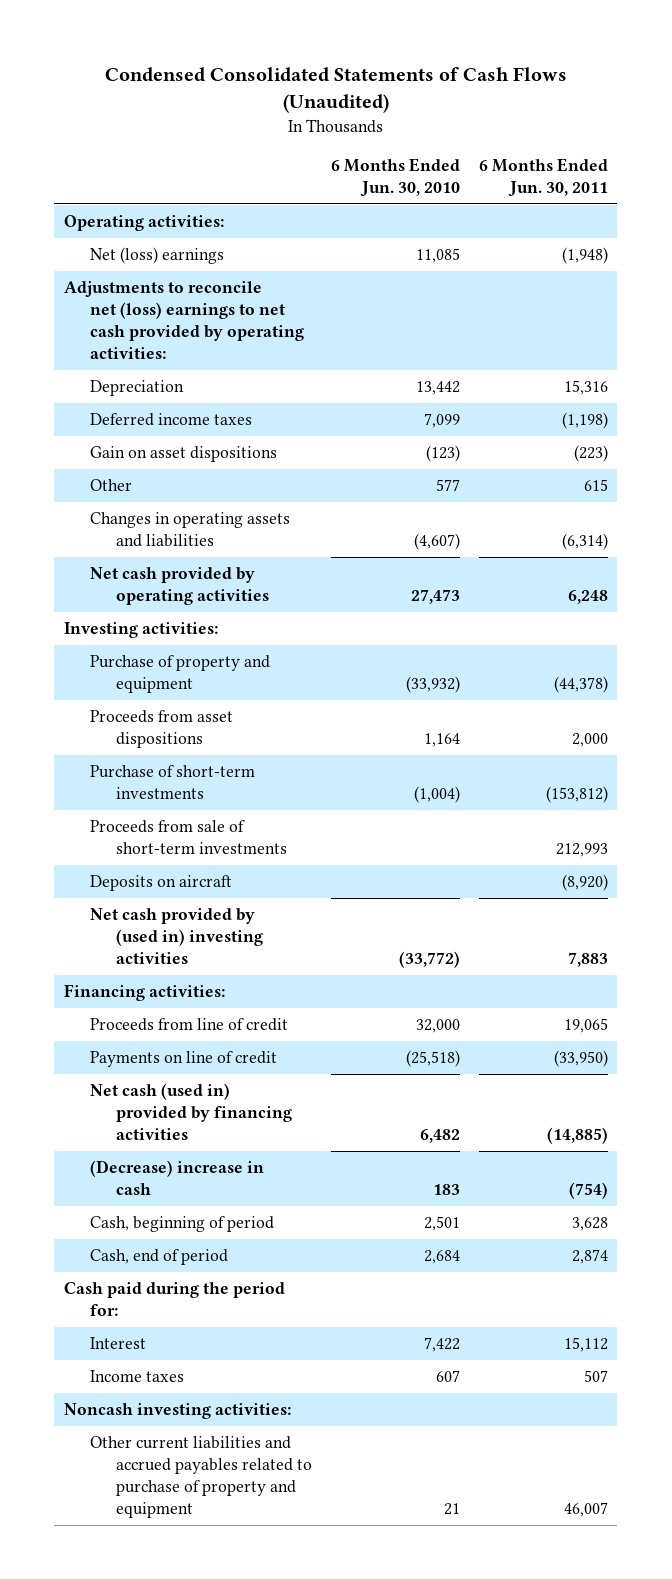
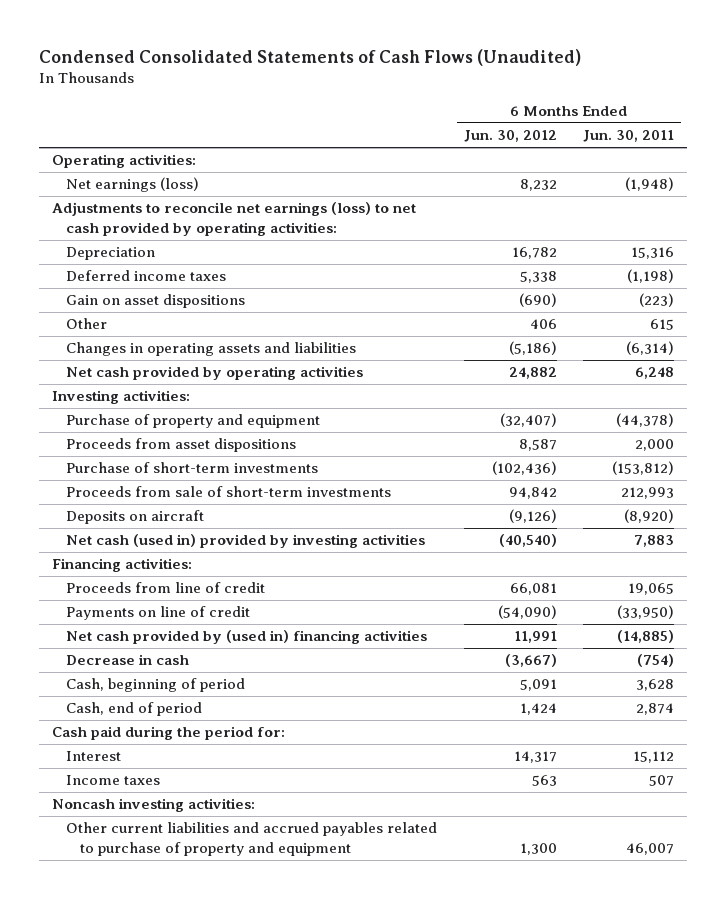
[330,157,460,198] 6 Months Ended Jun. 30, 2010 -> none
none -> [463,130,557,143] Jun. 30, 2012
[89,246,224,264] Net (loss) earnings -> [66,177,200,193] Net earnings (loss)
[63,280,304,360] Adjustments to reconcile net (loss) earnings to net cash provided by operating activities: -> [52,202,417,237] Adjustments to reconcile net earnings (loss) to net cash provided by operating activities:
[89,907,263,965] Net cash provided by (used in) investing activities -> [66,534,426,549] Net cash (used in) provided by investing activities
[89,1082,292,1141] Net cash (used in) provided by financing activities -> [66,630,428,645] Net cash provided by (used in) financing activities
[89,1159,264,1196] (Decrease) increase in cash -> [66,654,190,666] Decrease in cash

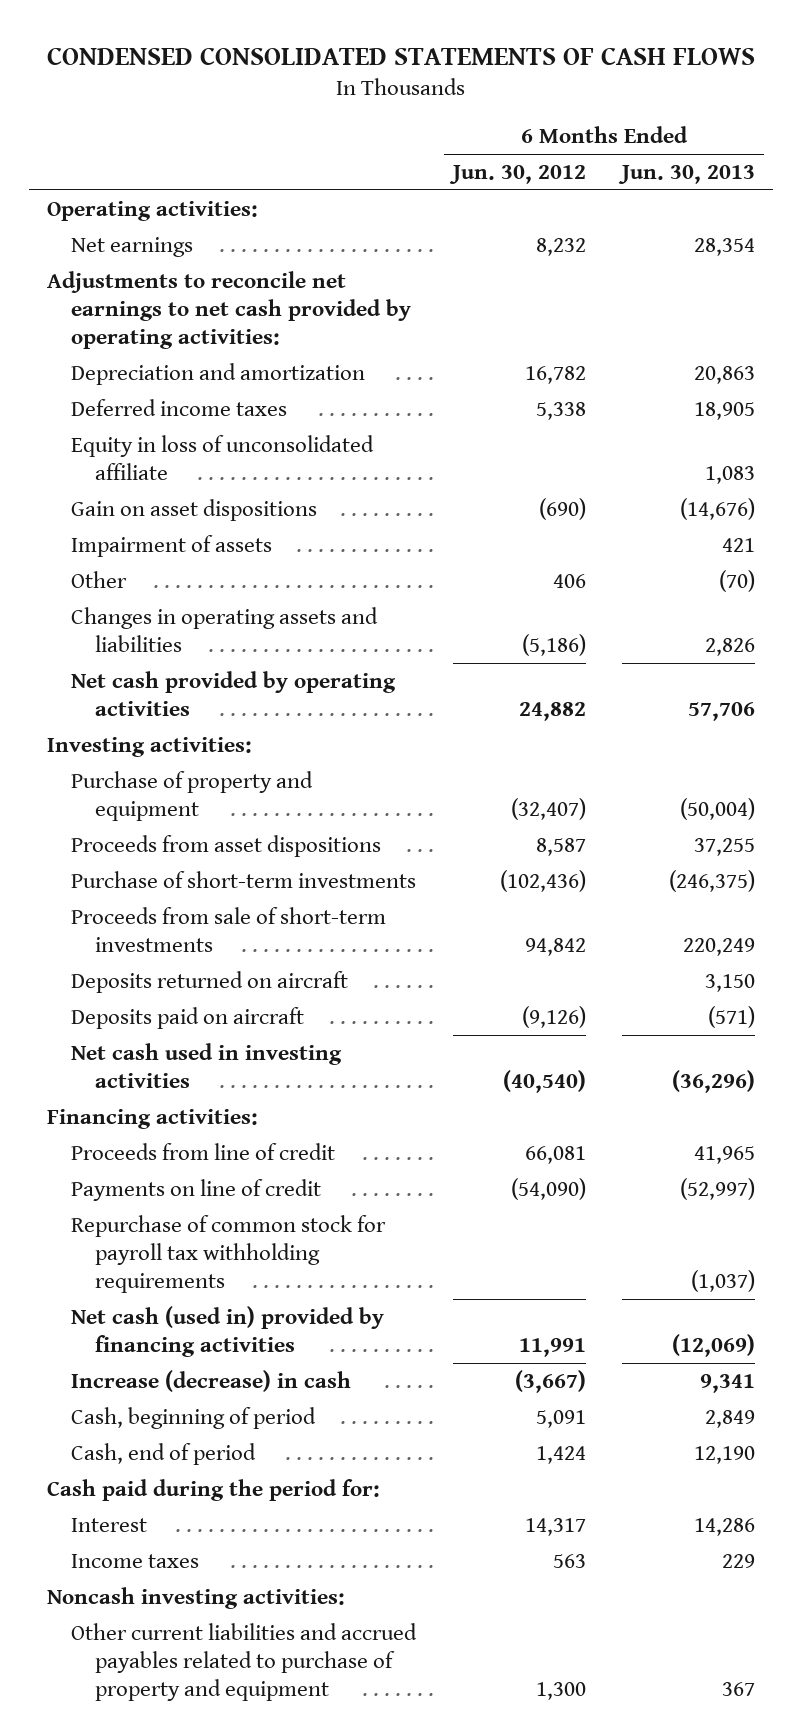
[39,48,582,66] Condensed Consolidated Statements of Cash Flows (Unaudited) -> [47,46,756,65] CONDENSED CONSOLIDATED STATEMENTS OF CASH FLOWS
[583,130,675,143] Jun. 30, 2011 -> none
none -> [617,164,755,184] Jun. 30, 2013
[66,177,200,193] Net earnings (loss) -> [71,236,194,257] Net earnings
[52,202,417,237] Adjustments to reconcile net earnings (loss) to net cash provided by operating activities: -> [47,270,412,350] Adjustments to reconcile net earnings to net cash provided by operating activities:
[66,247,156,261] Depreciation -> [71,362,366,385] Depreciation and amortization
none -> [71,434,375,481] Equity in loss of unconsolidated affiliate
none -> [71,534,273,557] Impairment of assets
none -> [71,970,349,993] Deposits returned on aircraft
[66,510,205,525] Deposits on aircraft -> [71,1006,305,1029] Deposits paid on aircraft
[66,534,426,549] Net cash (used in) provided by investing activities -> [71,1042,343,1089] Net cash used in investing activities
none -> [71,1214,387,1294] Repurchase of common stock for payroll tax withholding requirements
[66,630,428,645] Net cash provided by (used in) financing activities -> [71,1305,385,1358] Net cash (used in) provided by financing activities
[66,654,190,666] Decrease in cash -> [71,1369,352,1392] Increase (decrease) in cash

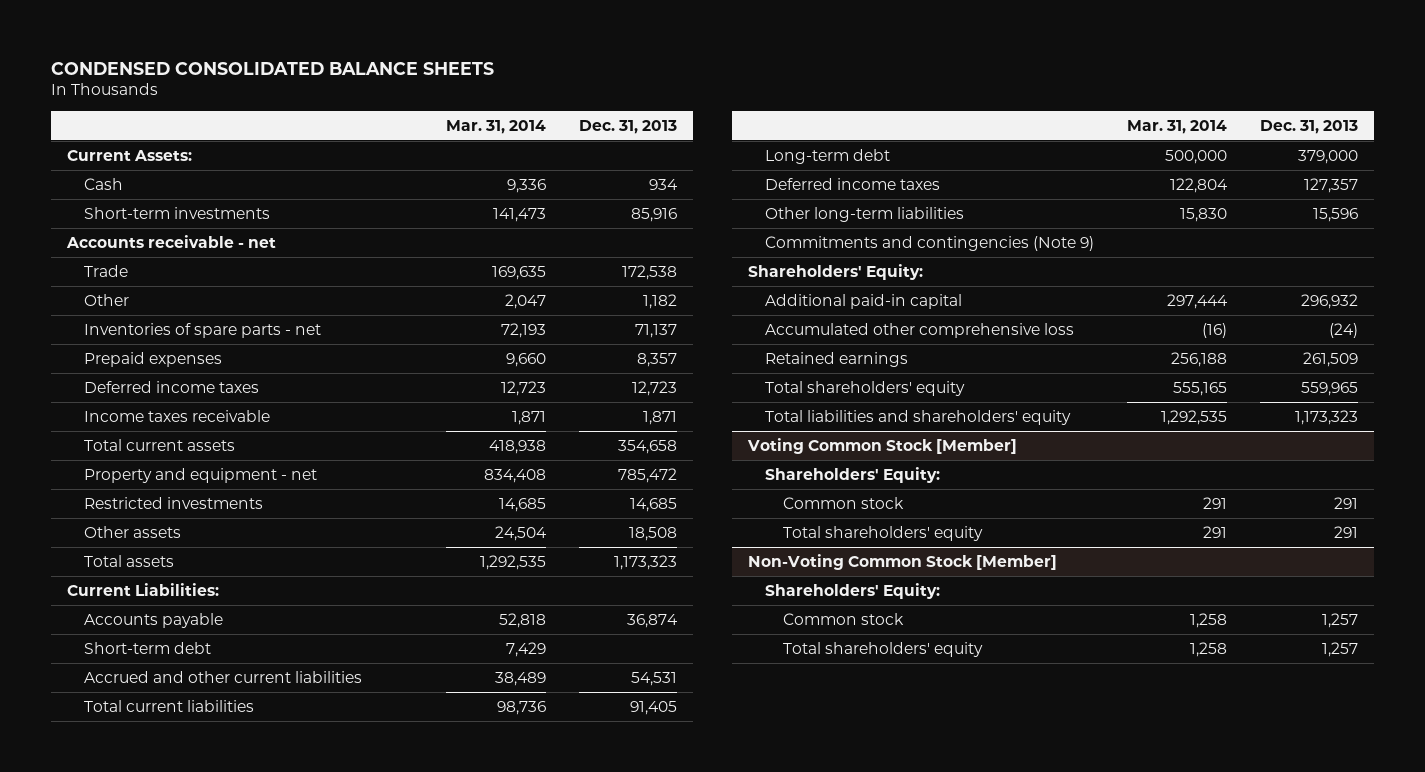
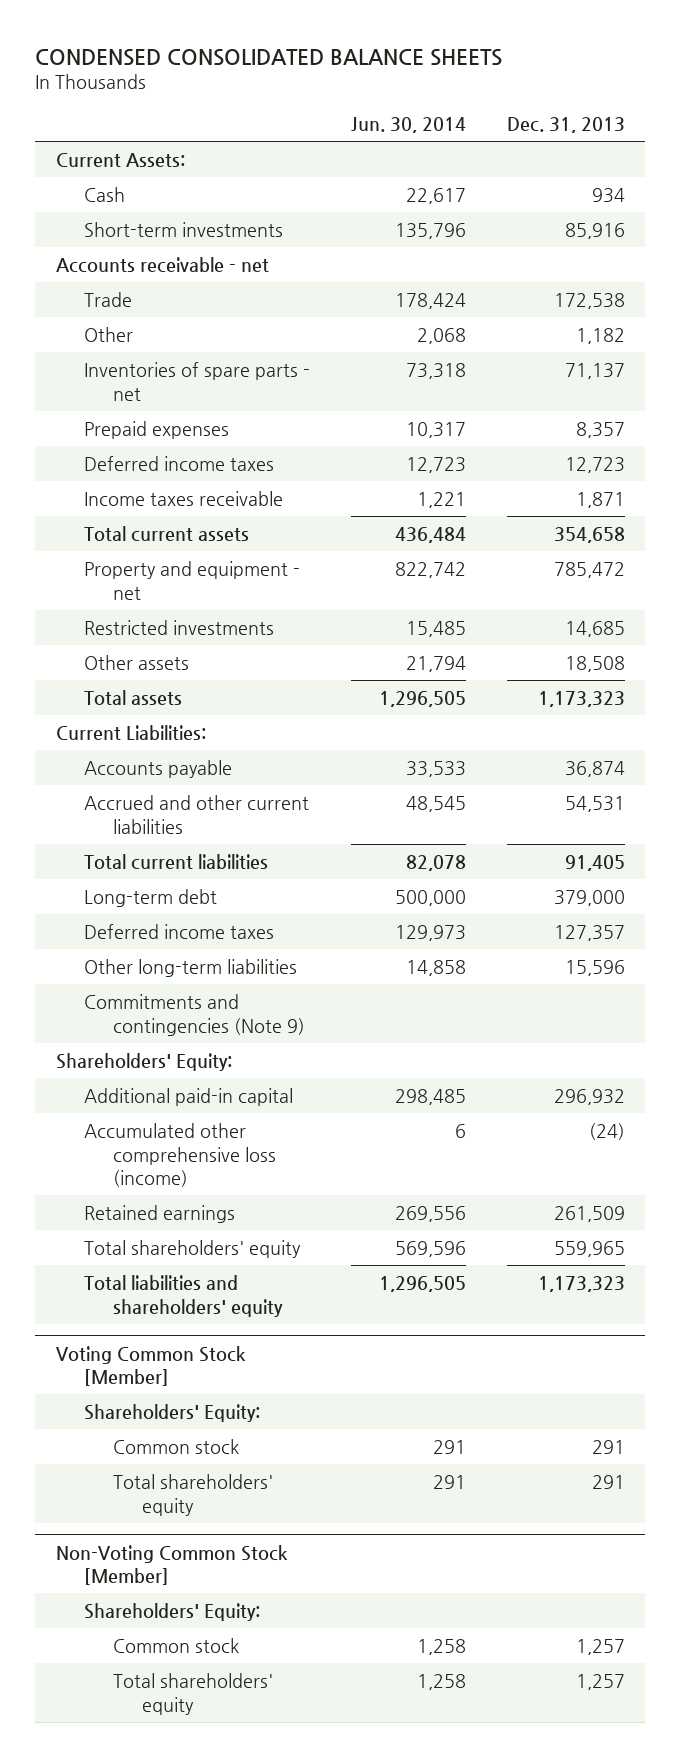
[446,119,547,134] Mar. 31, 2014 -> none
none -> [351,117,467,134] Jun. 30, 2014
[84,641,212,654] Short-term debt -> none
[765,322,1075,338] Accumulated other comprehensive loss -> [84,1122,277,1188] Accumulated other comprehensive loss (income)

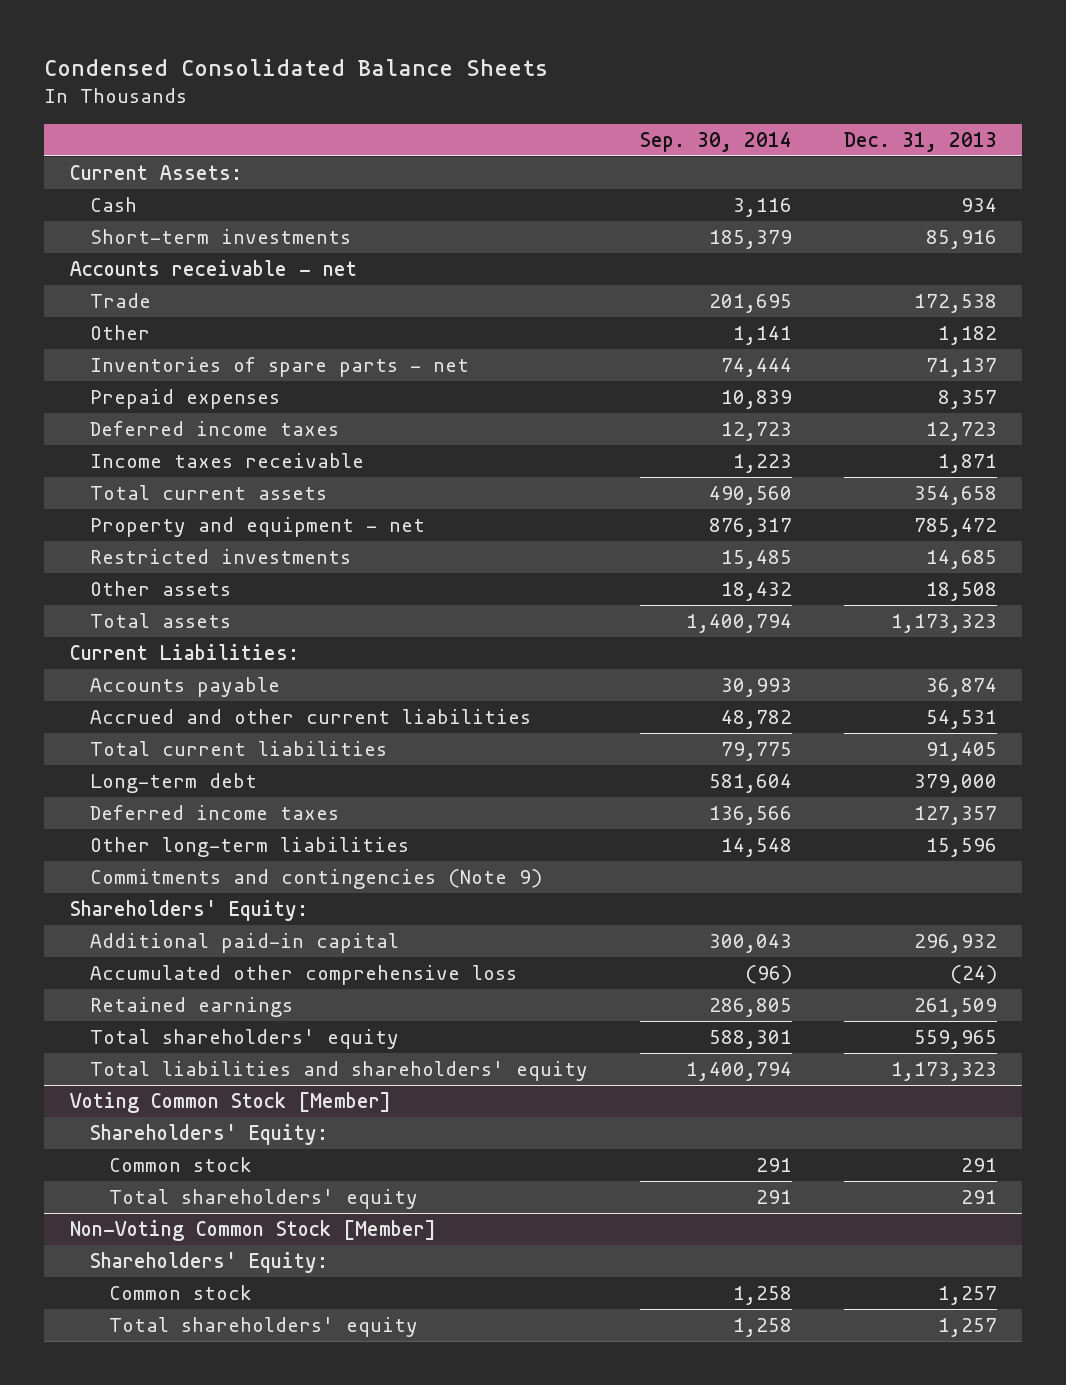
[35,48,503,66] CONDENSED CONSOLIDATED BALANCE SHEETS -> [43,58,548,76] Condensed Consolidated Balance Sheets
[351,117,467,134] Jun. 30, 2014 -> none
none -> [639,131,792,152] Sep. 30, 2014
[84,1122,277,1188] Accumulated other comprehensive loss (income) -> [89,965,517,986] Accumulated other comprehensive loss

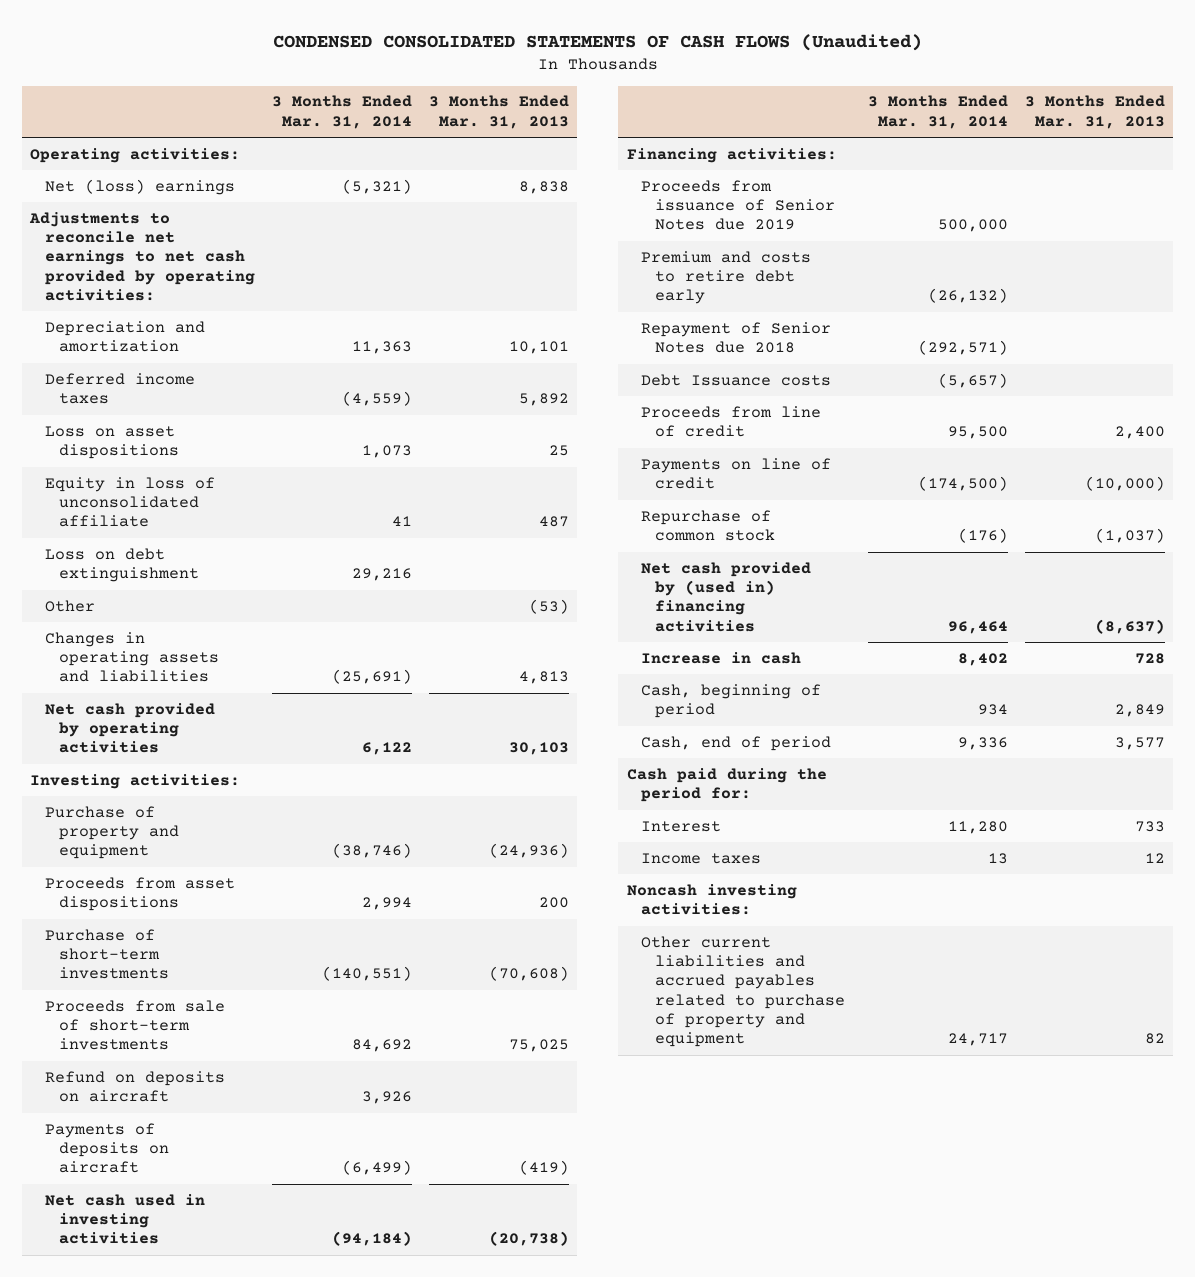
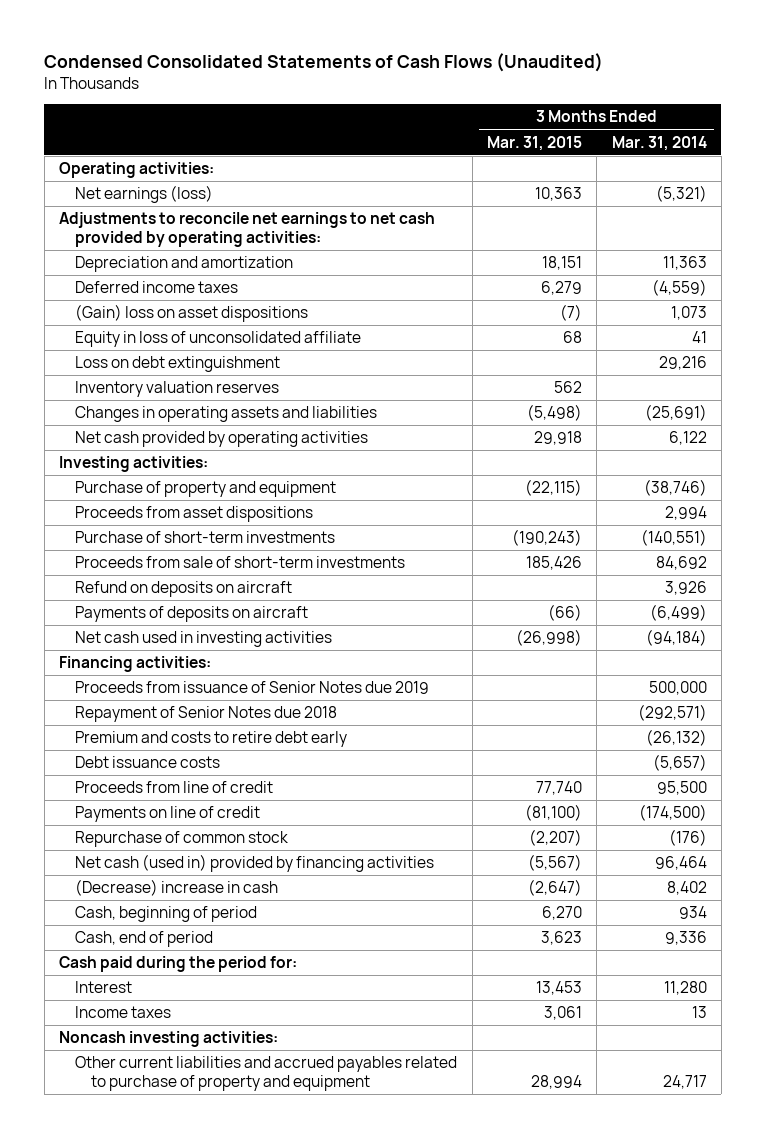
[272,34,922,52] CONDENSED CONSOLIDATED STATEMENTS OF CASH FLOWS (Unaudited) -> [44,52,604,72] Condensed Consolidated Statements of Cash Flows (Unaudited)
[428,95,569,129] 3 Months Ended Mar. 31, 2013 -> none
none -> [486,135,582,151] Mar. 31, 2015
[44,178,235,195] Net (loss) earnings -> [75,185,214,204] Net earnings (loss)
[44,425,180,460] Loss on asset dispositions -> [75,304,309,323] (Gain) loss on asset dispositions
[44,599,95,612] Other -> none
none -> [75,381,280,398] Inventory valuation reserves
[640,250,811,305] Premium and costs to retire debt early -> [75,731,348,748] Premium and costs to retire debt early
[640,373,831,386] Debt Issuance costs -> [75,756,221,769] Debt issuance costs
[640,561,811,632] Net cash provided by (used in) financing activities -> [75,854,435,873] Net cash (used in) provided by financing activities
[640,651,801,664] Increase in cash -> [75,879,279,897] (Decrease) increase in cash

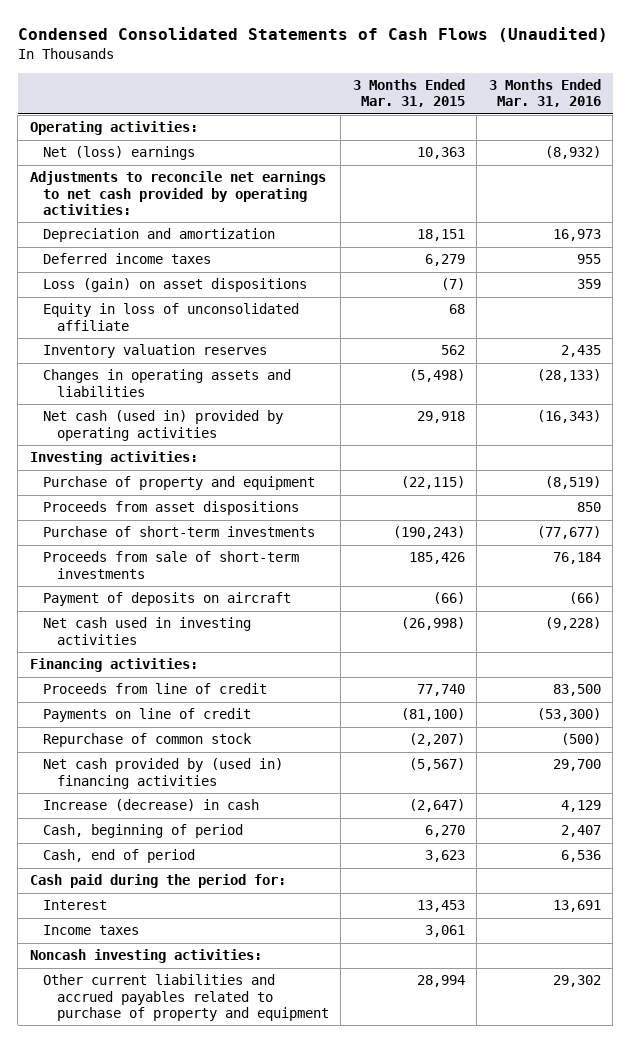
[611,135,707,151] Mar. 31, 2014 -> none
none -> [488,79,601,108] 3 Months Ended Mar. 31, 2016
[75,185,214,204] Net earnings (loss) -> [43,146,196,161] Net (loss) earnings
[75,304,309,323] (Gain) loss on asset dispositions -> [43,278,308,293] Loss (gain) on asset dispositions
[75,356,281,373] Loss on debt extinguishment -> none
[75,431,369,448] Net cash provided by operating activities -> [43,410,284,441] Net cash (used in) provided by operating activities
[75,581,293,598] Refund on deposits on aircraft -> none
[75,606,309,623] Payments of deposits on aircraft -> [43,592,292,607] Payment of deposits on aircraft
[75,681,430,695] Proceeds from issuance of Senior Notes due 2019 -> none
[75,706,338,723] Repayment of Senior Notes due 2018 -> none
[75,731,348,748] Premium and costs to retire debt early -> none
[75,756,221,769] Debt issuance costs -> none
[75,854,435,873] Net cash (used in) provided by financing activities -> [43,758,284,789] Net cash provided by (used in) financing activities
[75,879,279,897] (Decrease) increase in cash -> [43,799,260,812] Increase (decrease) in cash

